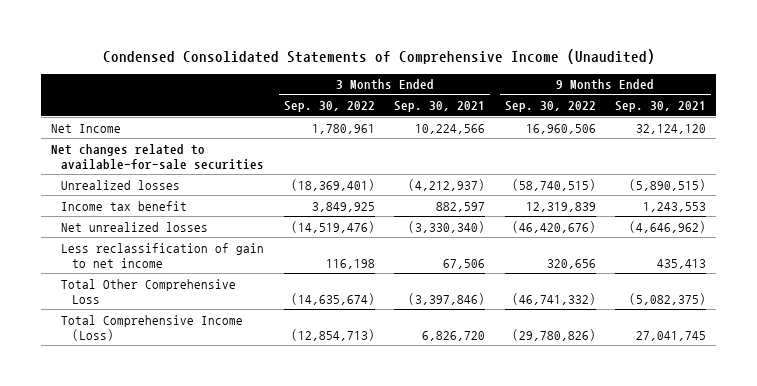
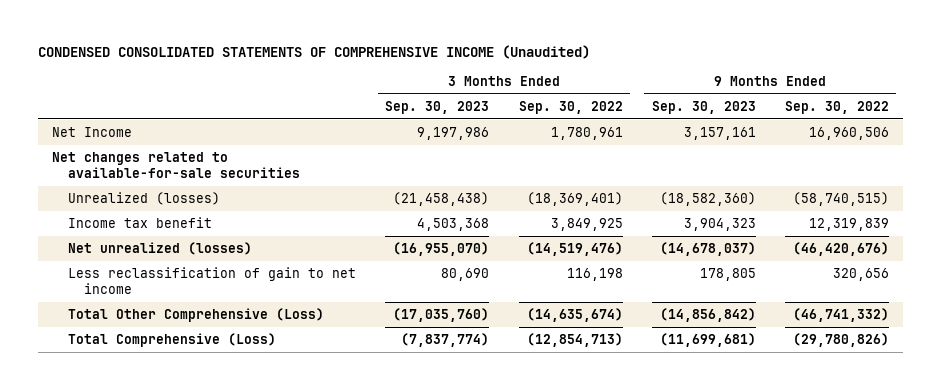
[102,48,655,64] Condensed Consolidated Statements of Comprehensive Income (Unaudited) -> [37,44,590,59] CONDENSED CONSOLIDATED STATEMENTS OF COMPREHENSIVE INCOME (Unaudited)
[394,101,486,113] Sep. 30, 2021 -> none
[615,101,707,113] Sep. 30, 2021 -> none
none -> [385,100,490,114] Sep. 30, 2023
none -> [651,100,756,114] Sep. 30, 2023
[61,179,181,190] Unrealized losses -> [68,191,221,205] Unrealized (losses)
[61,221,209,232] Net unrealized losses -> [68,241,253,255] Net unrealized (losses)
[61,278,237,304] Total Other Comprehensive Loss -> [68,307,325,322] Total Other Comprehensive (Loss)
[61,314,244,341] Total Comprehensive Income (Loss) -> [68,332,277,347] Total Comprehensive (Loss)

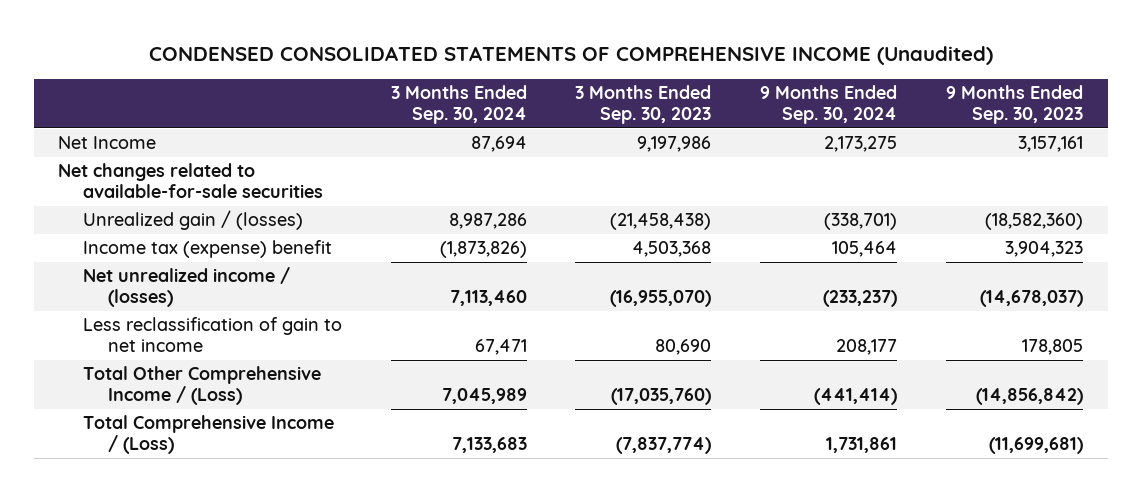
[518,100,623,114] Sep. 30, 2022 -> none
[784,100,889,114] Sep. 30, 2022 -> none
none -> [390,85,527,125] 3 Months Ended Sep. 30, 2024
none -> [760,85,898,125] 9 Months Ended Sep. 30, 2024
[68,191,221,205] Unrealized (losses) -> [82,210,303,231] Unrealized gain / (losses)
[68,216,213,228] Income tax benefit -> [82,240,332,259] Income tax (expense) benefit
[68,241,253,255] Net unrealized (losses) -> [82,267,290,308] Net unrealized income / (losses)
[68,307,325,322] Total Other Comprehensive (Loss) -> [82,366,321,406] Total Other Comprehensive Income / (Loss)
[68,332,277,347] Total Comprehensive (Loss) -> [82,415,334,455] Total Comprehensive Income / (Loss)

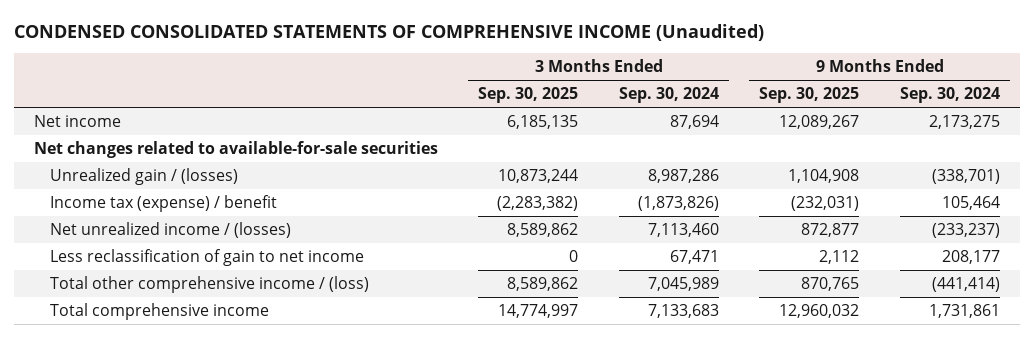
[575,85,712,125] 3 Months Ended Sep. 30, 2023 -> none
[946,85,1084,125] 9 Months Ended Sep. 30, 2023 -> none
none -> [478,87,579,104] Sep. 30, 2025
none -> [759,87,860,104] Sep. 30, 2025
[57,136,156,150] Net Income -> [33,115,121,128] Net income
[82,240,332,259] Income tax (expense) benefit -> [49,195,277,213] Income tax (expense) / benefit
[82,366,321,406] Total Other Comprehensive Income / (Loss) -> [49,276,369,294] Total other comprehensive income / (loss)
[82,415,334,455] Total Comprehensive Income / (Loss) -> [49,303,269,321] Total comprehensive income

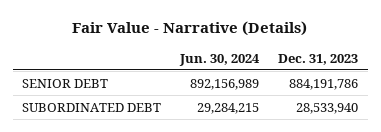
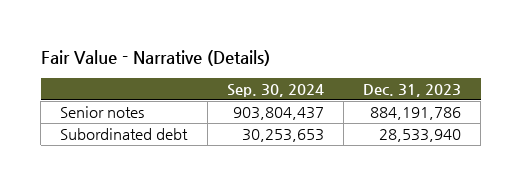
[179,53,261,66] Jun. 30, 2024 -> none
none -> [226,83,324,97] Sep. 30, 2024
[22,78,109,88] SENIOR DEBT -> [60,106,145,119] Senior notes
[22,102,162,112] SUBORDINATED DEBT -> [60,128,189,141] Subordinated debt

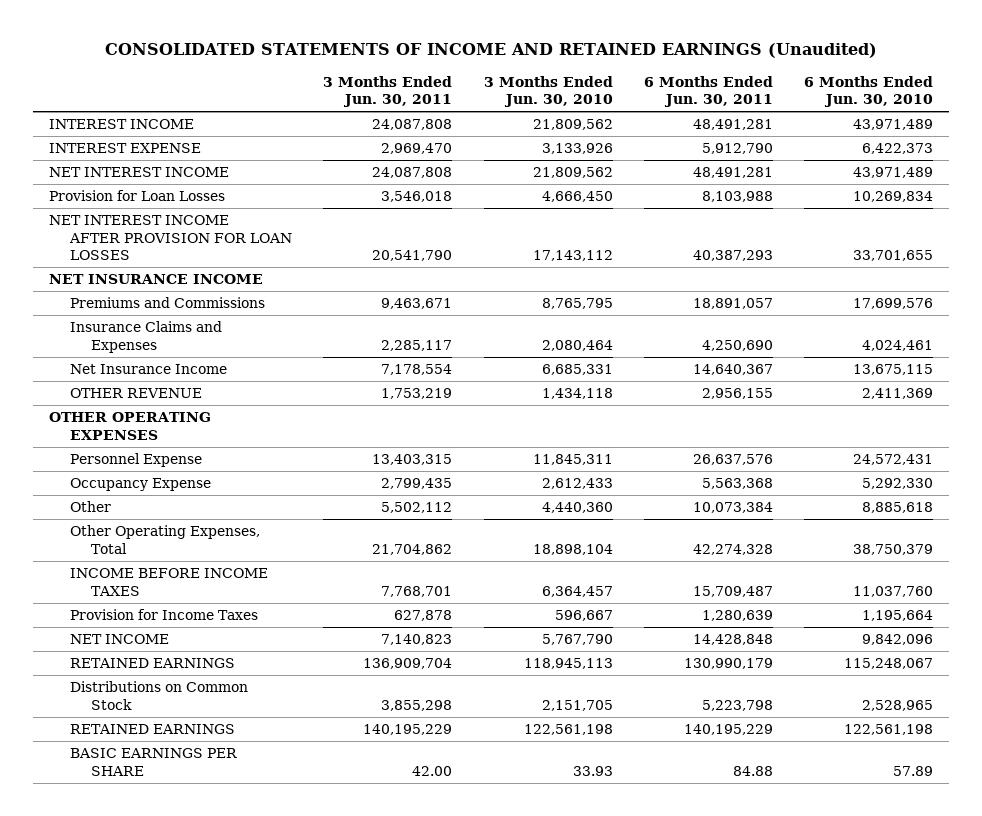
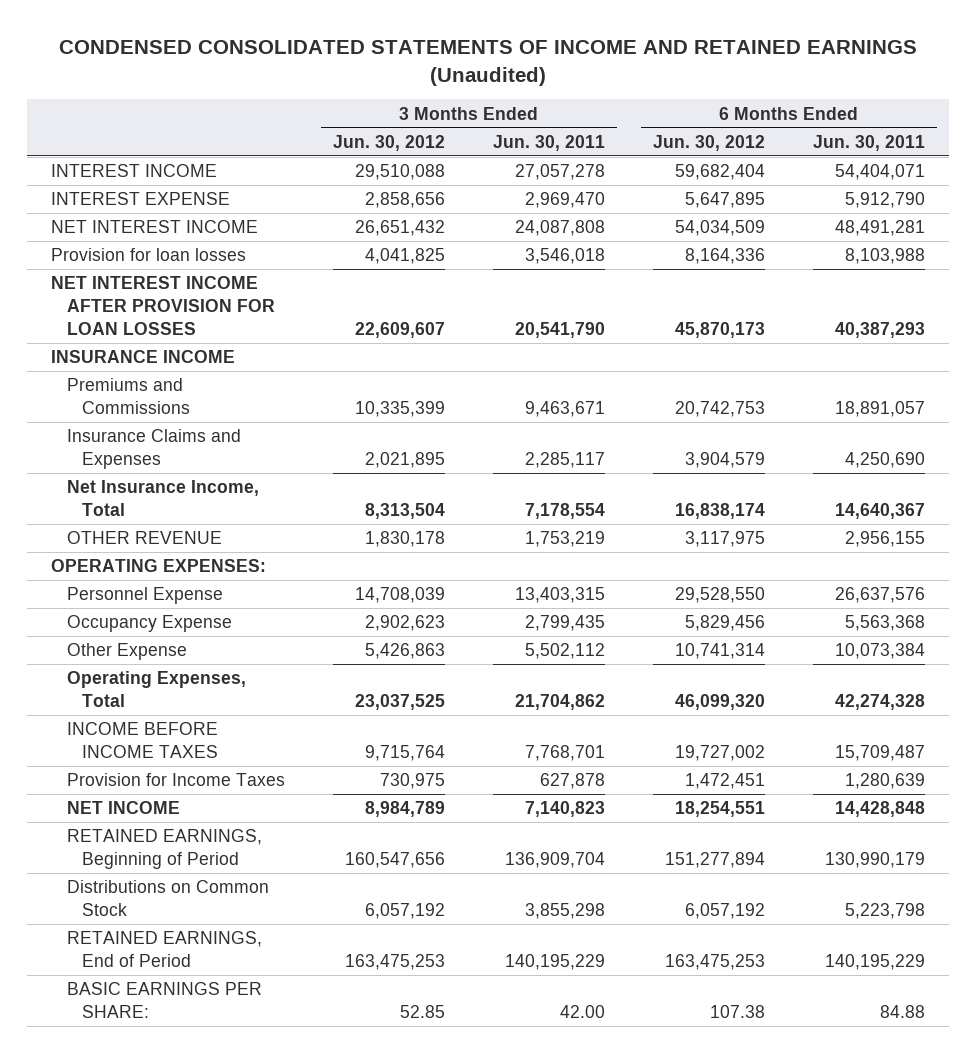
[105,43,878,59] CONSOLIDATED STATEMENTS OF INCOME AND RETAINED EARNINGS (Unaudited) -> [58,40,917,86] CONDENSED CONSOLIDATED STATEMENTS OF INCOME AND RETAINED EARNINGS (Unaudited)
[483,75,613,108] 3 Months Ended Jun. 30, 2010 -> none
[804,75,934,108] 6 Months Ended Jun. 30, 2010 -> none
none -> [332,134,445,151] Jun. 30, 2012
none -> [652,134,765,151] Jun. 30, 2012
[372,119,453,131] 24,087,808 -> [514,164,605,181] 27,057,278
[692,119,773,131] 48,491,281 -> [835,164,926,181] 54,404,071
[48,190,225,202] Provision for Loan Losses -> [50,248,246,262] Provision for loan losses
[48,274,263,285] NET INSURANCE INCOME -> [50,350,235,364] INSURANCE INCOME
[70,364,228,375] Net Insurance Income -> [66,480,259,516] Net Insurance Income, Total
[48,412,211,440] OTHER OPERATING EXPENSES -> [50,559,266,573] OPERATING EXPENSES:
[70,501,112,513] Other -> [66,643,187,661] Other Expense
[70,525,261,554] Other Operating Expenses, Total -> [66,671,246,707] Operating Expenses, Total
[70,658,236,669] RETAINED EARNINGS -> [66,829,262,869] RETAINED EARNINGS, Beginning of Period
[70,724,236,735] RETAINED EARNINGS -> [66,931,262,967] RETAINED EARNINGS, End of Period
[70,748,238,776] BASIC EARNINGS PER SHARE -> [66,982,262,1018] BASIC EARNINGS PER SHARE:

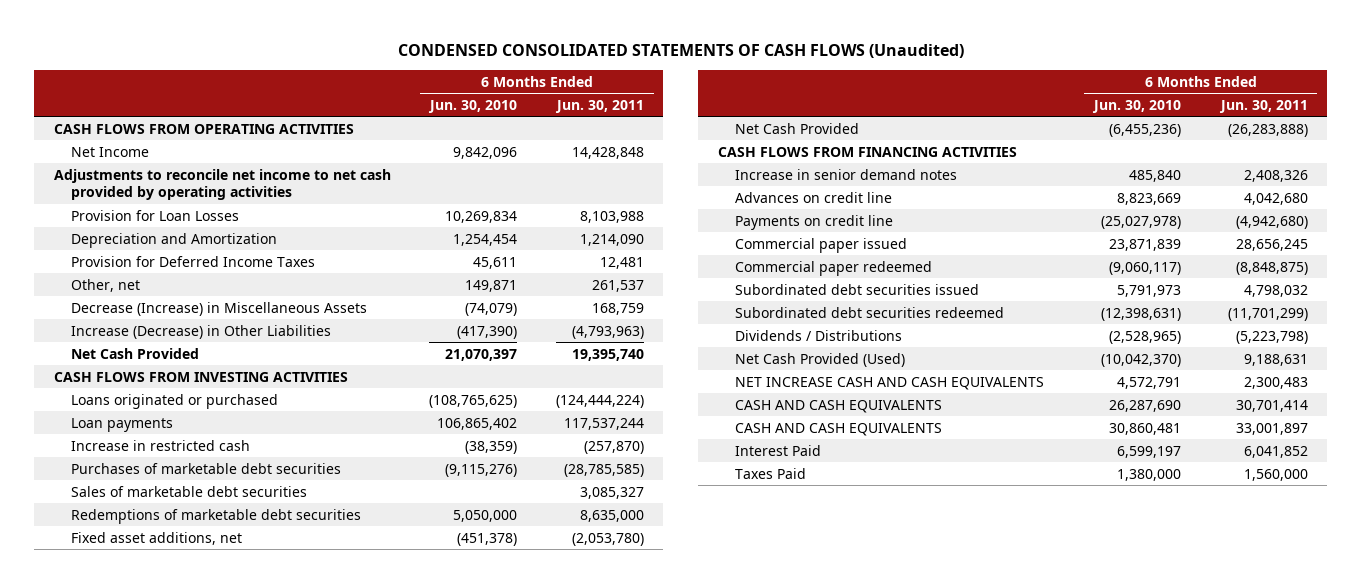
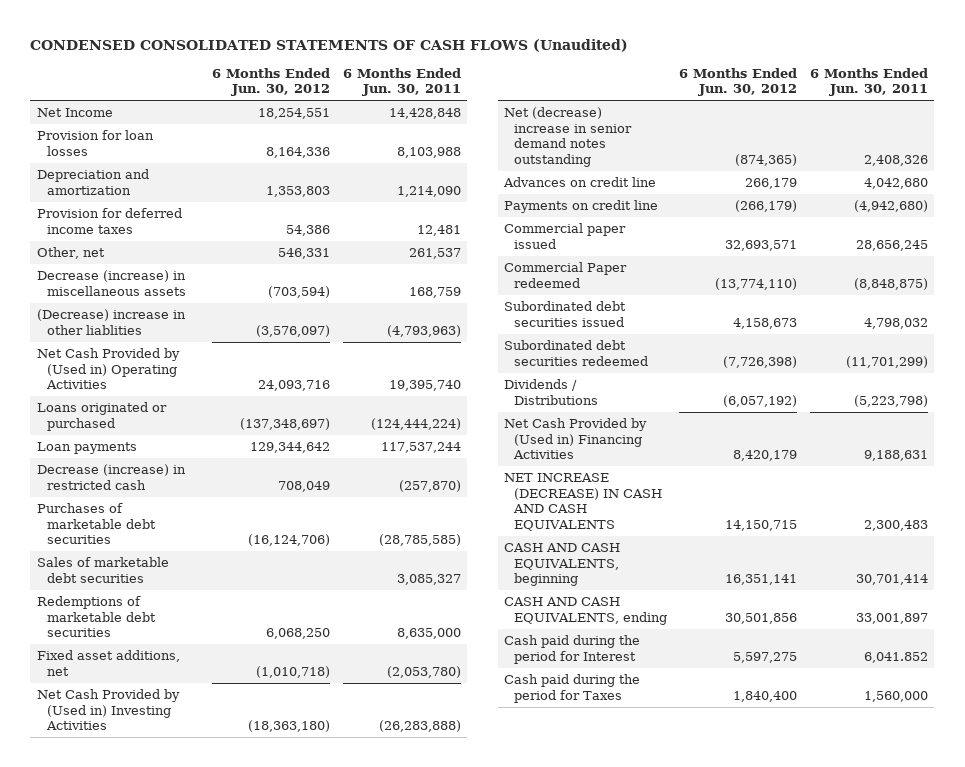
[428,99,518,113] Jun. 30, 2010 -> none
none -> [212,67,331,97] 6 Months Ended Jun. 30, 2012
[53,123,354,134] CASH FLOWS FROM OPERATING ACTIVITIES -> none
[53,168,391,201] Adjustments to reconcile net income to net cash provided by operating activities -> none
[71,209,240,221] Provision for Loan Losses -> [36,129,154,156] Provision for loan losses
[71,232,278,248] Depreciation and Amortization -> [36,168,149,195] Depreciation and amortization
[71,255,316,267] Provision for Deferred Income Taxes -> [36,207,182,234] Provision for deferred income taxes
[53,371,348,382] CASH FLOWS FROM INVESTING ACTIVITIES -> none
[71,301,368,316] Decrease (Increase) in Miscellaneous Assets -> [36,269,186,296] Decrease (increase) in miscellaneous assets
[71,324,332,339] Increase (Decrease) in Other Liabilities -> [36,308,186,335] (Decrease) increase in other liablities
[71,347,200,359] Net Cash Provided -> [36,347,180,390] Net Cash Provided by (Used in) Operating Activities
[71,439,251,451] Increase in restricted cash -> [36,463,186,490] Decrease (increase) in restricted cash
[717,146,1017,157] CASH FLOWS FROM FINANCING ACTIVITIES -> none
[735,122,860,134] Net Cash Provided -> [36,688,180,731] Net Cash Provided by (Used in) Investing Activities
[735,168,958,180] Increase in senior demand notes -> [503,106,632,168] Net (decrease) increase in senior demand notes outstanding
[735,260,933,276] Commercial paper redeemed -> [503,261,627,288] Commercial Paper redeemed
[735,352,906,367] Net Cash Provided (Used) -> [503,417,647,460] Net Cash Provided by (Used in) Financing Activities
[735,376,1045,390] NET INCREASE CASH AND CASH EQUIVALENTS -> [503,472,662,532] NET INCREASE (DECREASE) IN CASH AND CASH EQUIVALENTS
[735,399,943,413] CASH AND CASH EQUIVALENTS -> [503,542,620,587] CASH AND CASH EQUIVALENTS, beginning
[735,422,943,436] CASH AND CASH EQUIVALENTS -> [503,596,667,625] CASH AND CASH EQUIVALENTS, ending
[735,444,822,456] Interest Paid -> [503,634,640,664] Cash paid during the period for Interest
[1243,445,1308,458] 6,041,852 -> [863,651,928,663] 6,041.852
[735,467,807,479] Taxes Paid -> [503,673,640,703] Cash paid during the period for Taxes

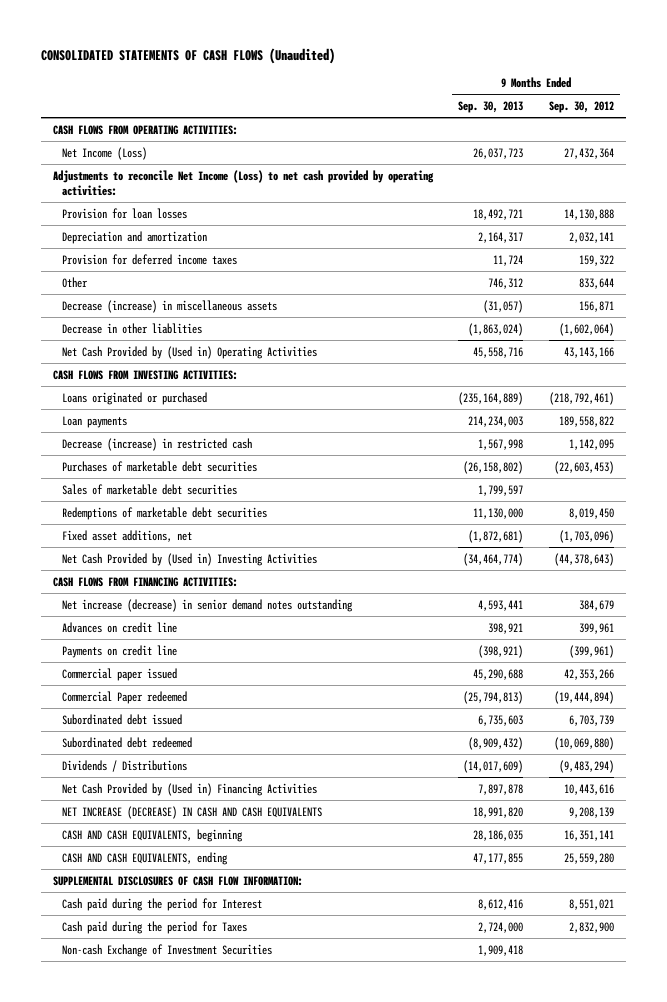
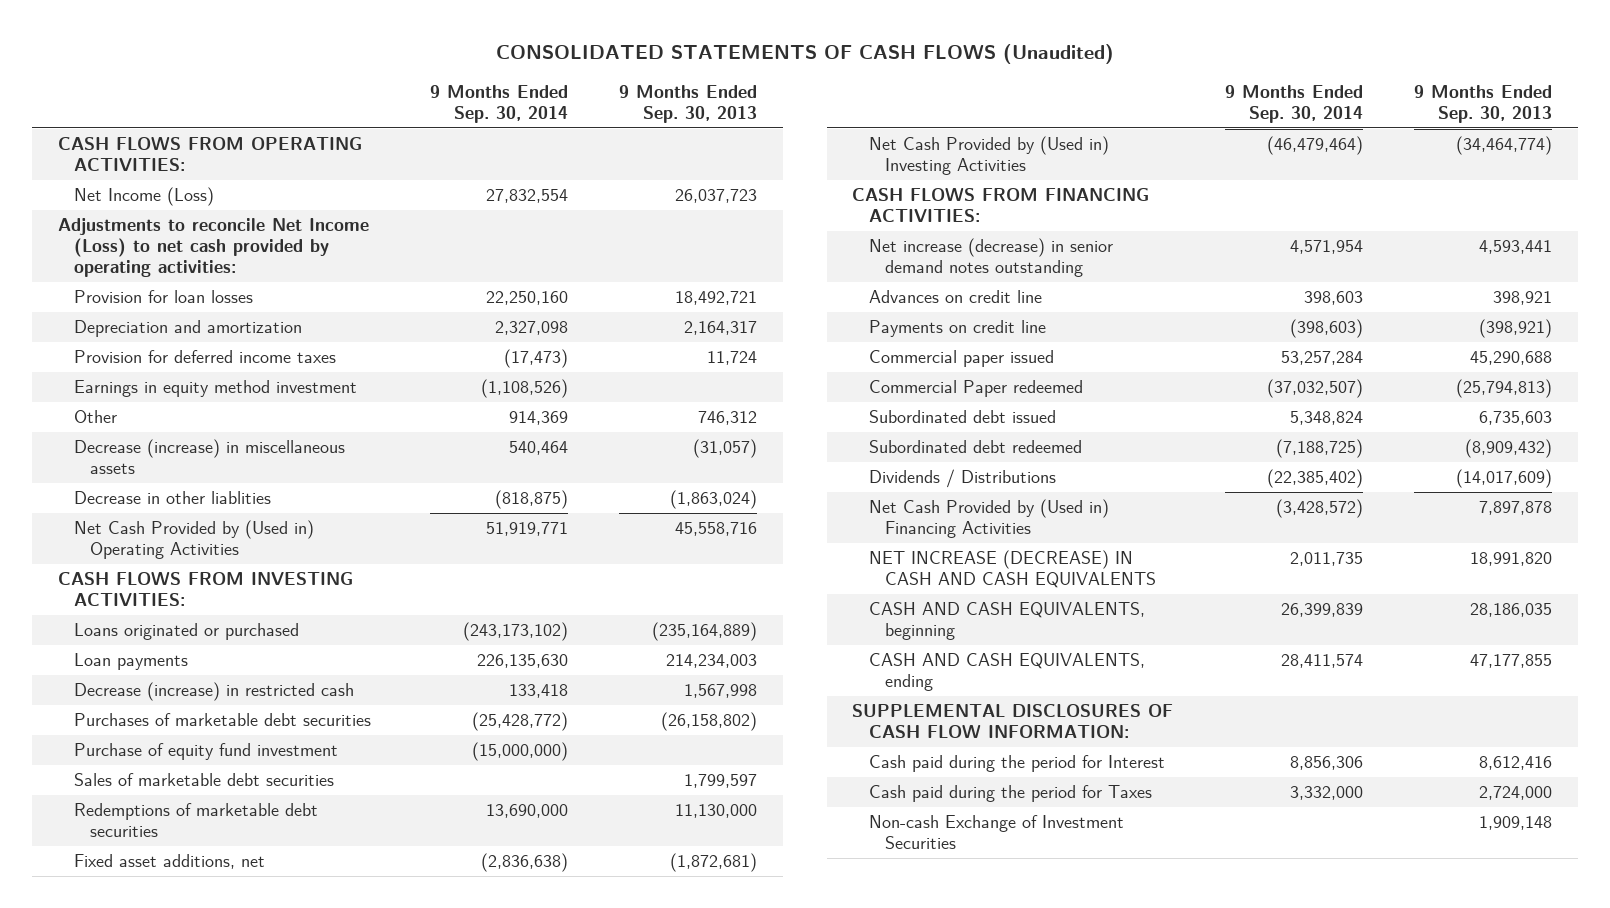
[548,100,614,113] Sep. 30, 2012 -> none
none -> [429,84,568,123] 9 Months Ended Sep. 30, 2014
none -> [73,380,357,398] Earnings in equity method investment
none -> [73,743,338,761] Purchase of equity fund investment
[478,944,524,956] 1,909,418 -> [1478,816,1552,831] 1,909,148

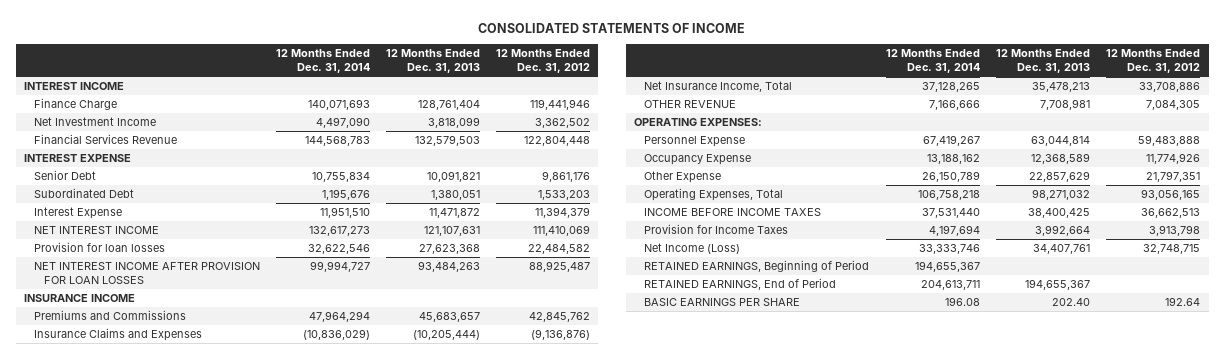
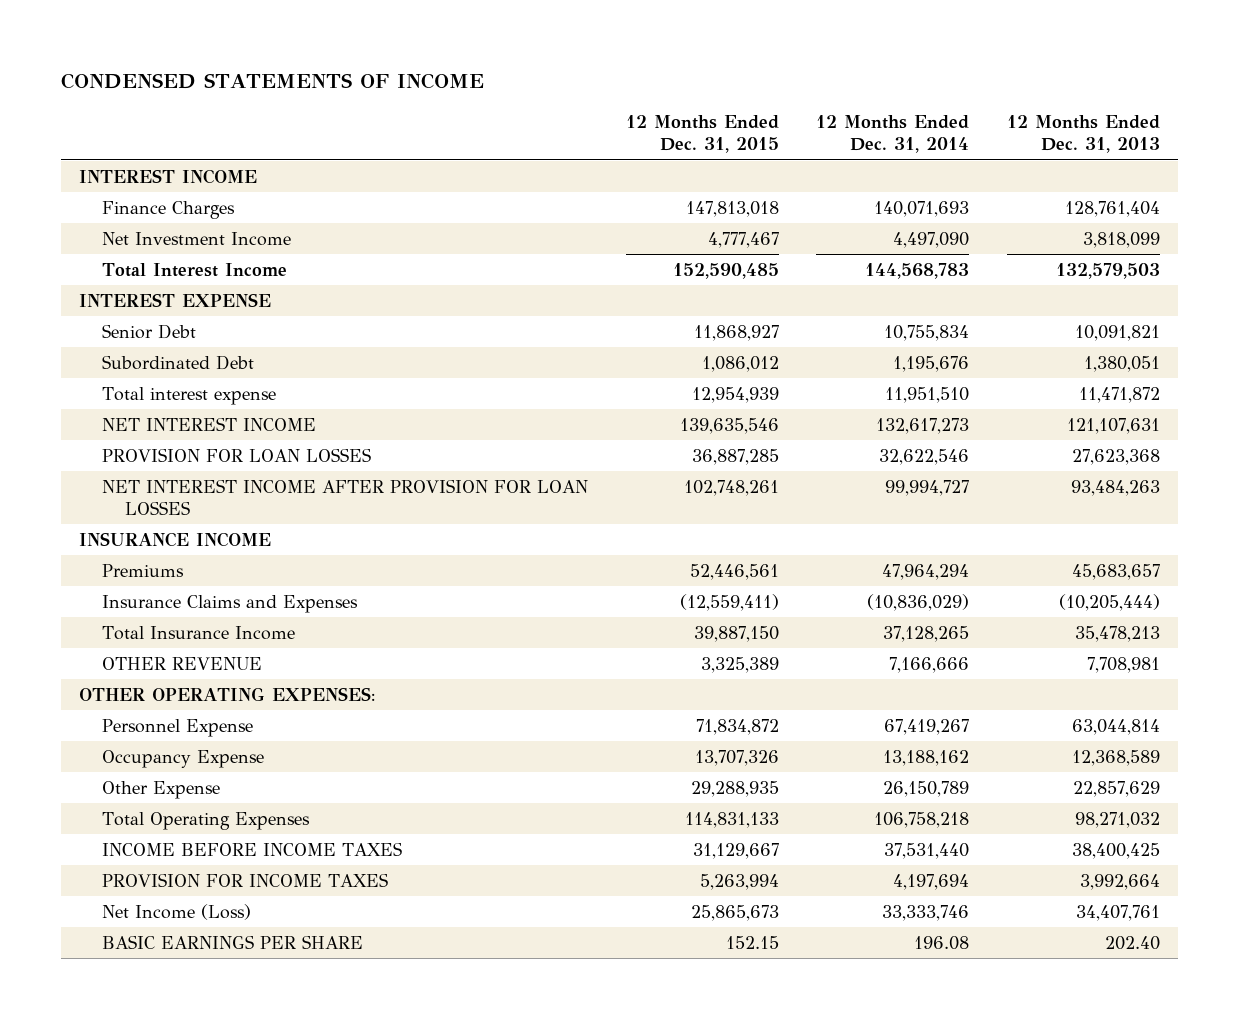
[478,23,746,34] CONSOLIDATED STATEMENTS OF INCOME -> [60,73,484,90] CONDENSED STATEMENTS OF INCOME
[496,48,591,74] 12 Months Ended Dec. 31, 2012 -> none
none -> [625,115,779,154] 12 Months Ended Dec. 31, 2015
[34,97,118,110] Finance Charge -> [102,200,236,219] Finance Charges
[34,133,178,144] Financial Services Revenue -> [102,262,288,277] Total Interest Income
[34,206,123,219] Interest Expense -> [102,386,277,405] Total interest expense
[34,241,166,252] Provision for loan losses -> [102,447,372,462] PROVISION FOR LOAN LOSSES
[34,309,187,320] Premiums and Commissions -> [102,563,185,577] Premiums
[644,80,793,92] Net Insurance Income, Total -> [102,625,296,640] Total Insurance Income
[634,117,763,126] OPERATING EXPENSES: -> [79,686,376,701] OTHER OPERATING EXPENSES:
[644,187,784,201] Operating Expenses, Total -> [102,811,311,830] Total Operating Expenses
[644,223,789,234] Provision for Income Taxes -> [102,872,389,887] PROVISION FOR INCOME TAXES
[644,259,870,272] RETAINED EARNINGS, Beginning of Period -> none
[644,277,837,290] RETAINED EARNINGS, End of Period -> none

